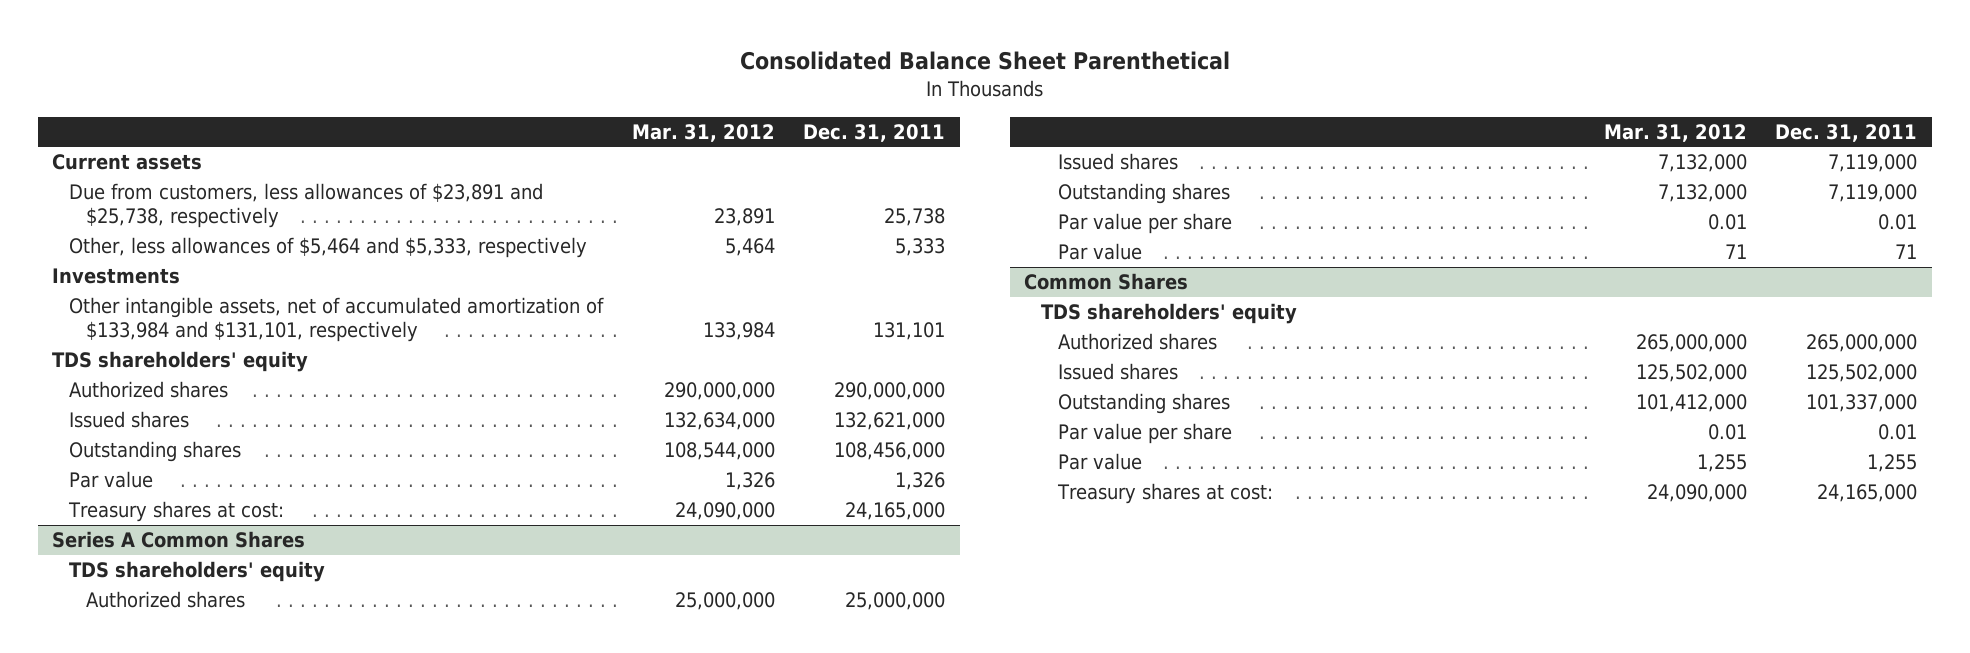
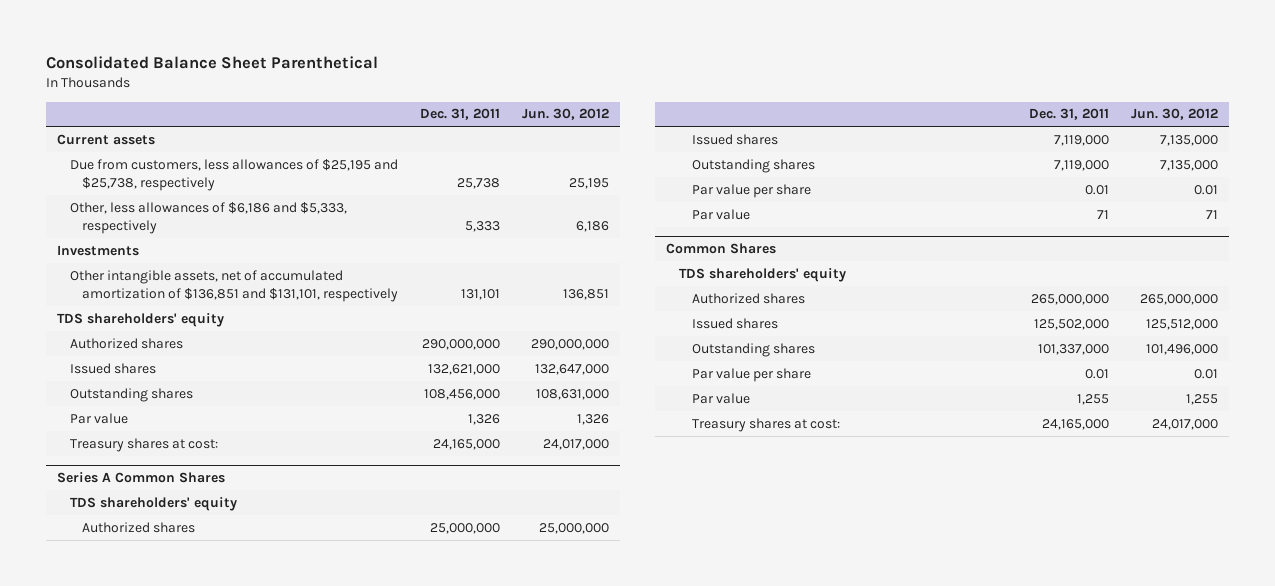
[631,123,775,142] Mar. 31, 2012 -> none
none -> [521,108,609,121] Jun. 30, 2012
[69,183,544,228] Due from customers, less allowances of $23,891 and $25,738, respectively -> [69,158,398,192] Due from customers, less allowances of $25,195 and $25,738, respectively
[69,237,588,259] Other, less allowances of $5,464 and $5,333, respectively -> [69,201,347,235] Other, less allowances of $6,186 and $5,333, respectively
[69,297,605,342] Other intangible assets, net of accumulated amortization of $133,984 and $131,101, respectively -> [69,269,399,303] Other intangible assets, net of accumulated amortization of $136,851 and $131,101, respectively

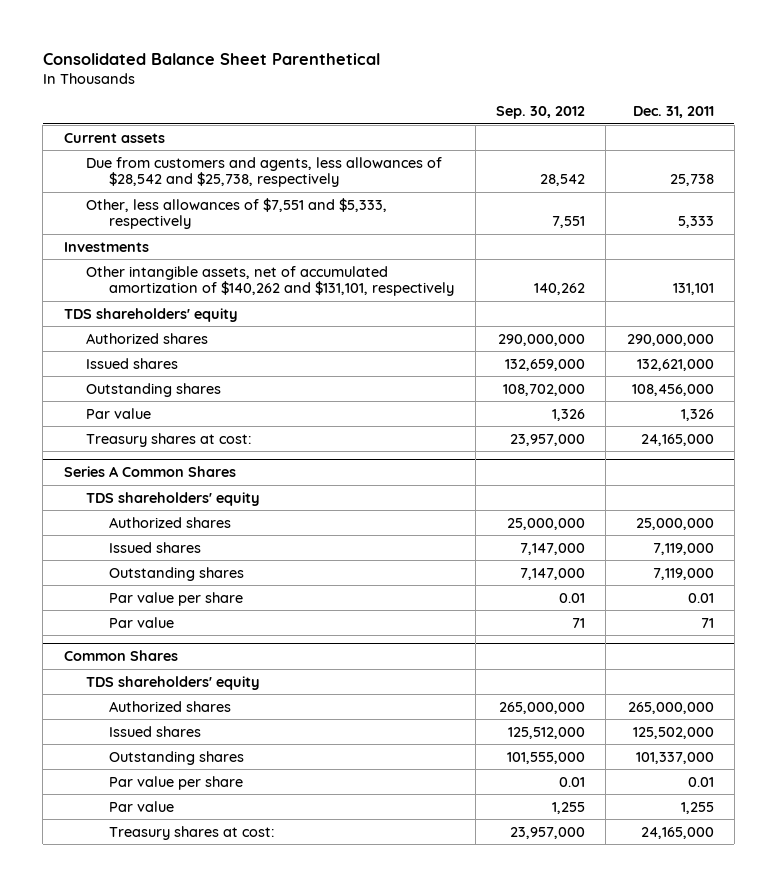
[521,108,609,121] Jun. 30, 2012 -> none
none -> [495,106,585,120] Sep. 30, 2012
[69,158,398,192] Due from customers, less allowances of $25,195 and $25,738, respectively -> [86,156,443,188] Due from customers and agents, less allowances of $28,542 and $25,738, respectively
[69,201,347,235] Other, less allowances of $6,186 and $5,333, respectively -> [86,197,388,230] Other, less allowances of $7,551 and $5,333, respectively
[69,269,399,303] Other intangible assets, net of accumulated amortization of $136,851 and $131,101, respectively -> [86,265,455,297] Other intangible assets, net of accumulated amortization of $140,262 and $131,101, respectively

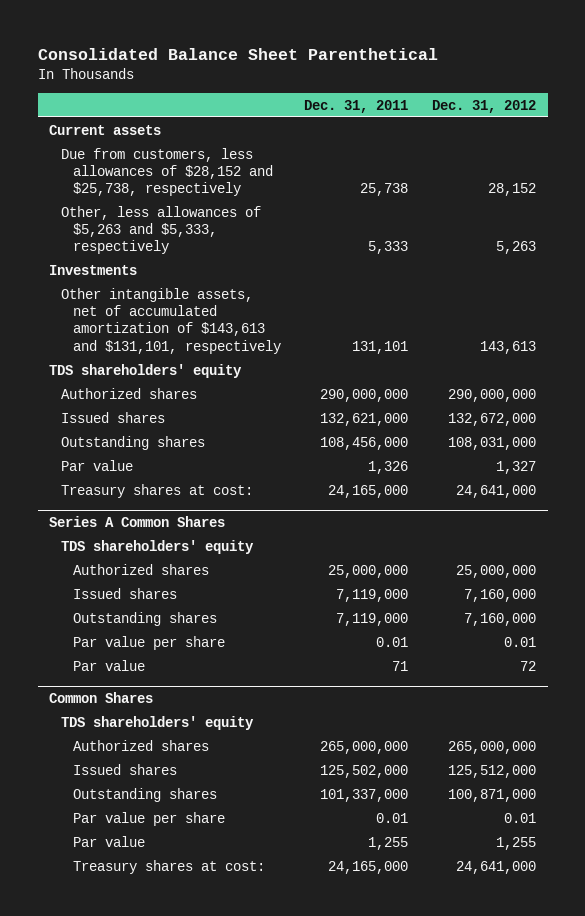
[495,106,585,120] Sep. 30, 2012 -> none
none -> [431,99,536,113] Dec. 31, 2012
[86,156,443,188] Due from customers and agents, less allowances of $28,542 and $25,738, respectively -> [61,147,273,197] Due from customers, less allowances of $28,152 and $25,738, respectively
[86,197,388,230] Other, less allowances of $7,551 and $5,333, respectively -> [61,205,262,255] Other, less allowances of $5,263 and $5,333, respectively
[86,265,455,297] Other intangible assets, net of accumulated amortization of $140,262 and $131,101, respectively -> [61,287,281,354] Other intangible assets, net of accumulated amortization of $143,613 and $131,101, respectively

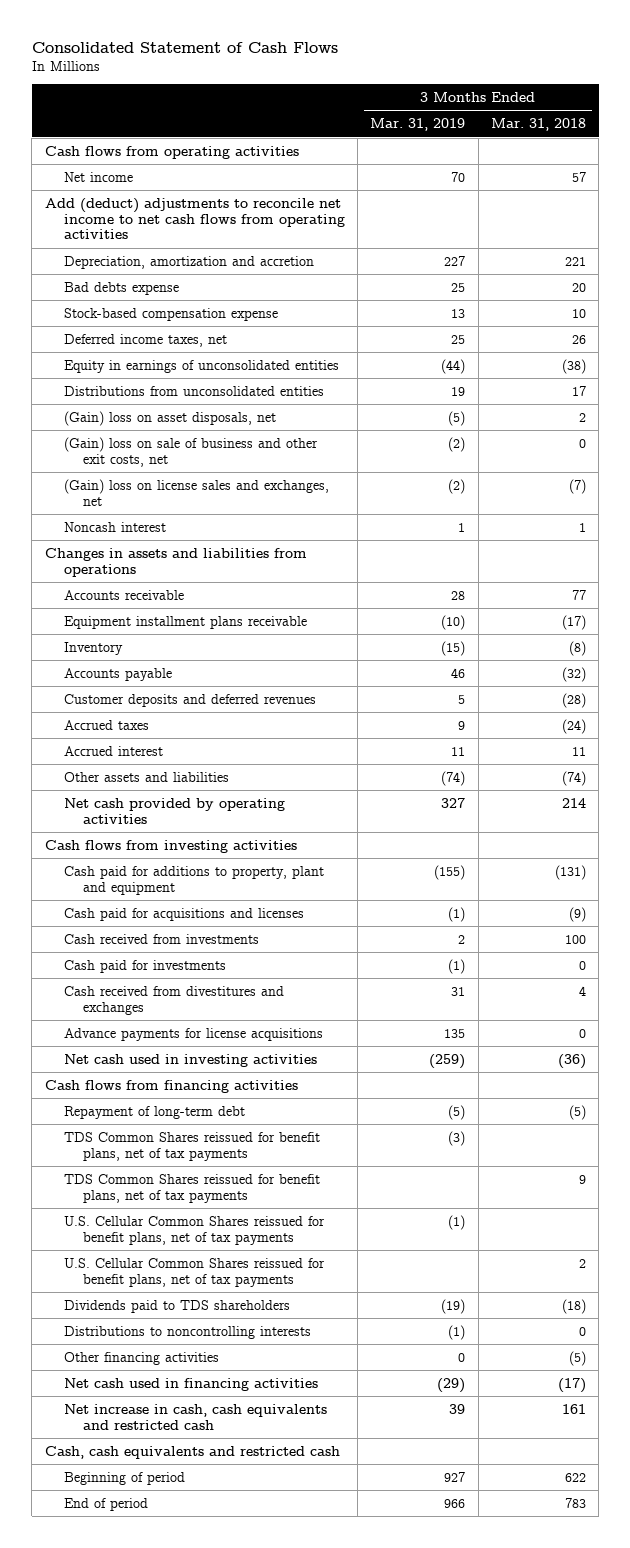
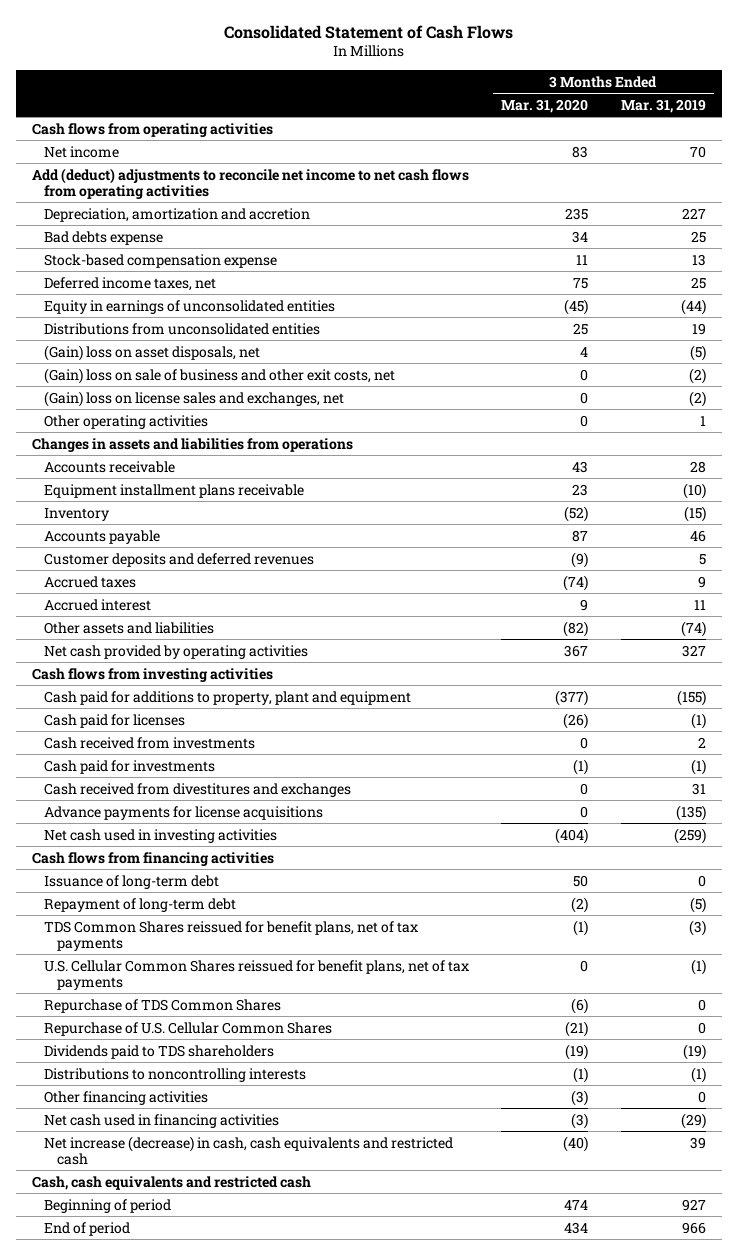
[490,118,586,132] Mar. 31, 2018 -> none
none -> [501,98,589,113] Mar. 31, 2020
[63,521,166,532] Noncash interest -> none
none -> [44,414,209,429] Other operating activities
[63,907,304,921] Cash paid for acquisitions and licenses -> [44,713,186,728] Cash paid for licenses
[444,1028,466,1038] 135 -> [675,804,706,821] (135)
none -> [44,874,220,889] Issuance of long-term debt
[63,1173,320,1203] TDS Common Shares reissued for benefit plans, net of tax payments -> none
[63,1257,325,1287] U.S. Cellular Common Shares reissued for benefit plans, net of tax payments -> none
none -> [44,998,282,1013] Repurchase of TDS Common Shares
none -> [44,1021,333,1036] Repurchase of U.S. Cellular Common Shares
[63,1403,327,1430] Net increase in cash, cash equivalents and restricted cash -> [44,1135,454,1165] Net increase (decrease) in cash, cash equivalents and restricted cash

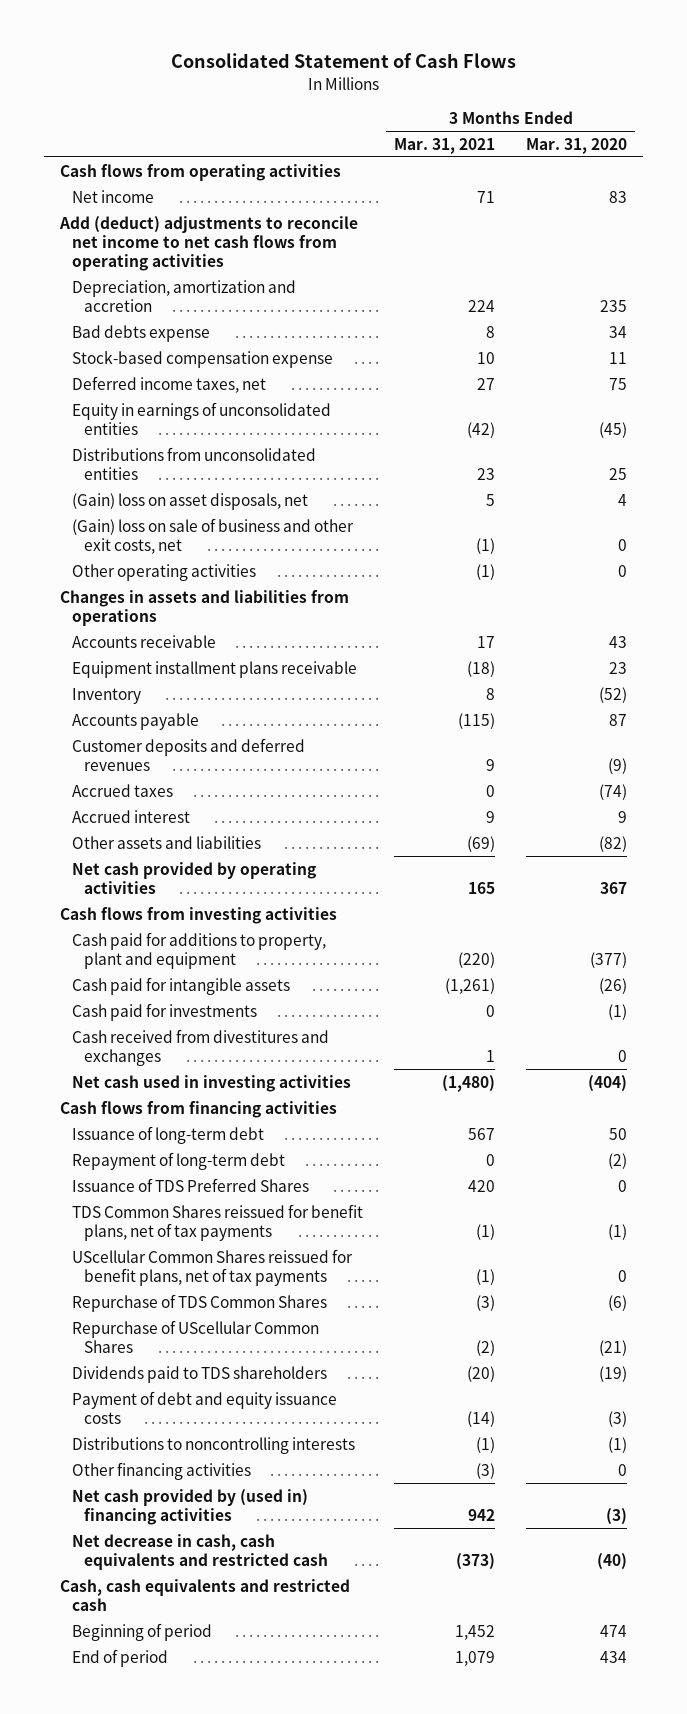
[620,98,706,113] Mar. 31, 2019 -> none
none -> [394,137,496,154] Mar. 31, 2021
[44,390,345,407] (Gain) loss on license sales and exchanges, net -> none
[44,736,256,749] Cash received from investments -> none
[44,713,186,728] Cash paid for licenses -> [71,976,290,995] Cash paid for intangible assets
[44,805,324,820] Advance payments for license acquisitions -> none
none -> [71,1177,309,1192] Issuance of TDS Preferred Shares
[44,959,470,990] U.S. Cellular Common Shares reissued for benefit plans, net of tax payments -> [71,1248,353,1286] UScellular Common Shares reissued for benefit plans, net of tax payments
[44,1021,333,1036] Repurchase of U.S. Cellular Common Shares -> [71,1319,319,1353] Repurchase of UScellular Common Shares
none -> [71,1390,337,1424] Payment of debt and equity issuance costs
[571,1089,589,1106] (3) -> [618,1463,628,1476] 0
[44,1113,280,1128] Net cash used in financing activities -> [71,1488,308,1525] Net cash provided by (used in) financing activities
[44,1135,454,1165] Net increase (decrease) in cash, cash equivalents and restricted cash -> [71,1533,329,1570] Net decrease in cash, cash equivalents and restricted cash

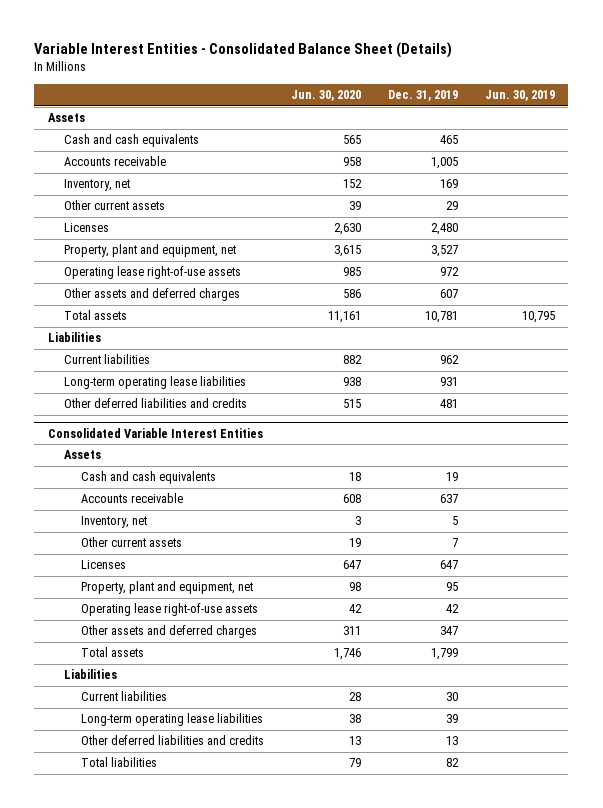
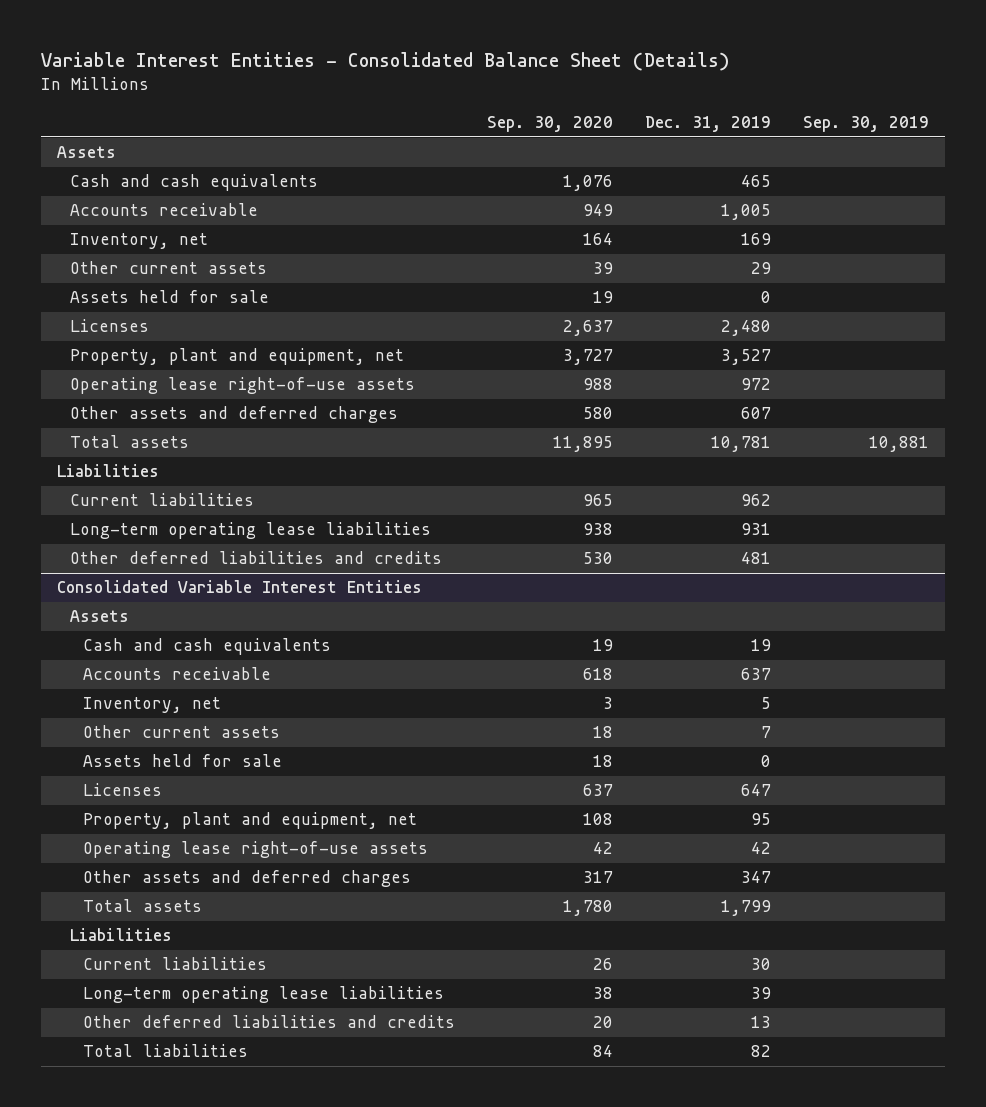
[291,90,362,102] Jun. 30, 2020 -> none
[484,90,555,102] Jun. 30, 2019 -> none
none -> [487,115,614,132] Sep. 30, 2020
none -> [803,115,930,132] Sep. 30, 2019
none -> [70,290,270,304] Assets held for sale
none -> [83,754,283,768] Assets held for sale

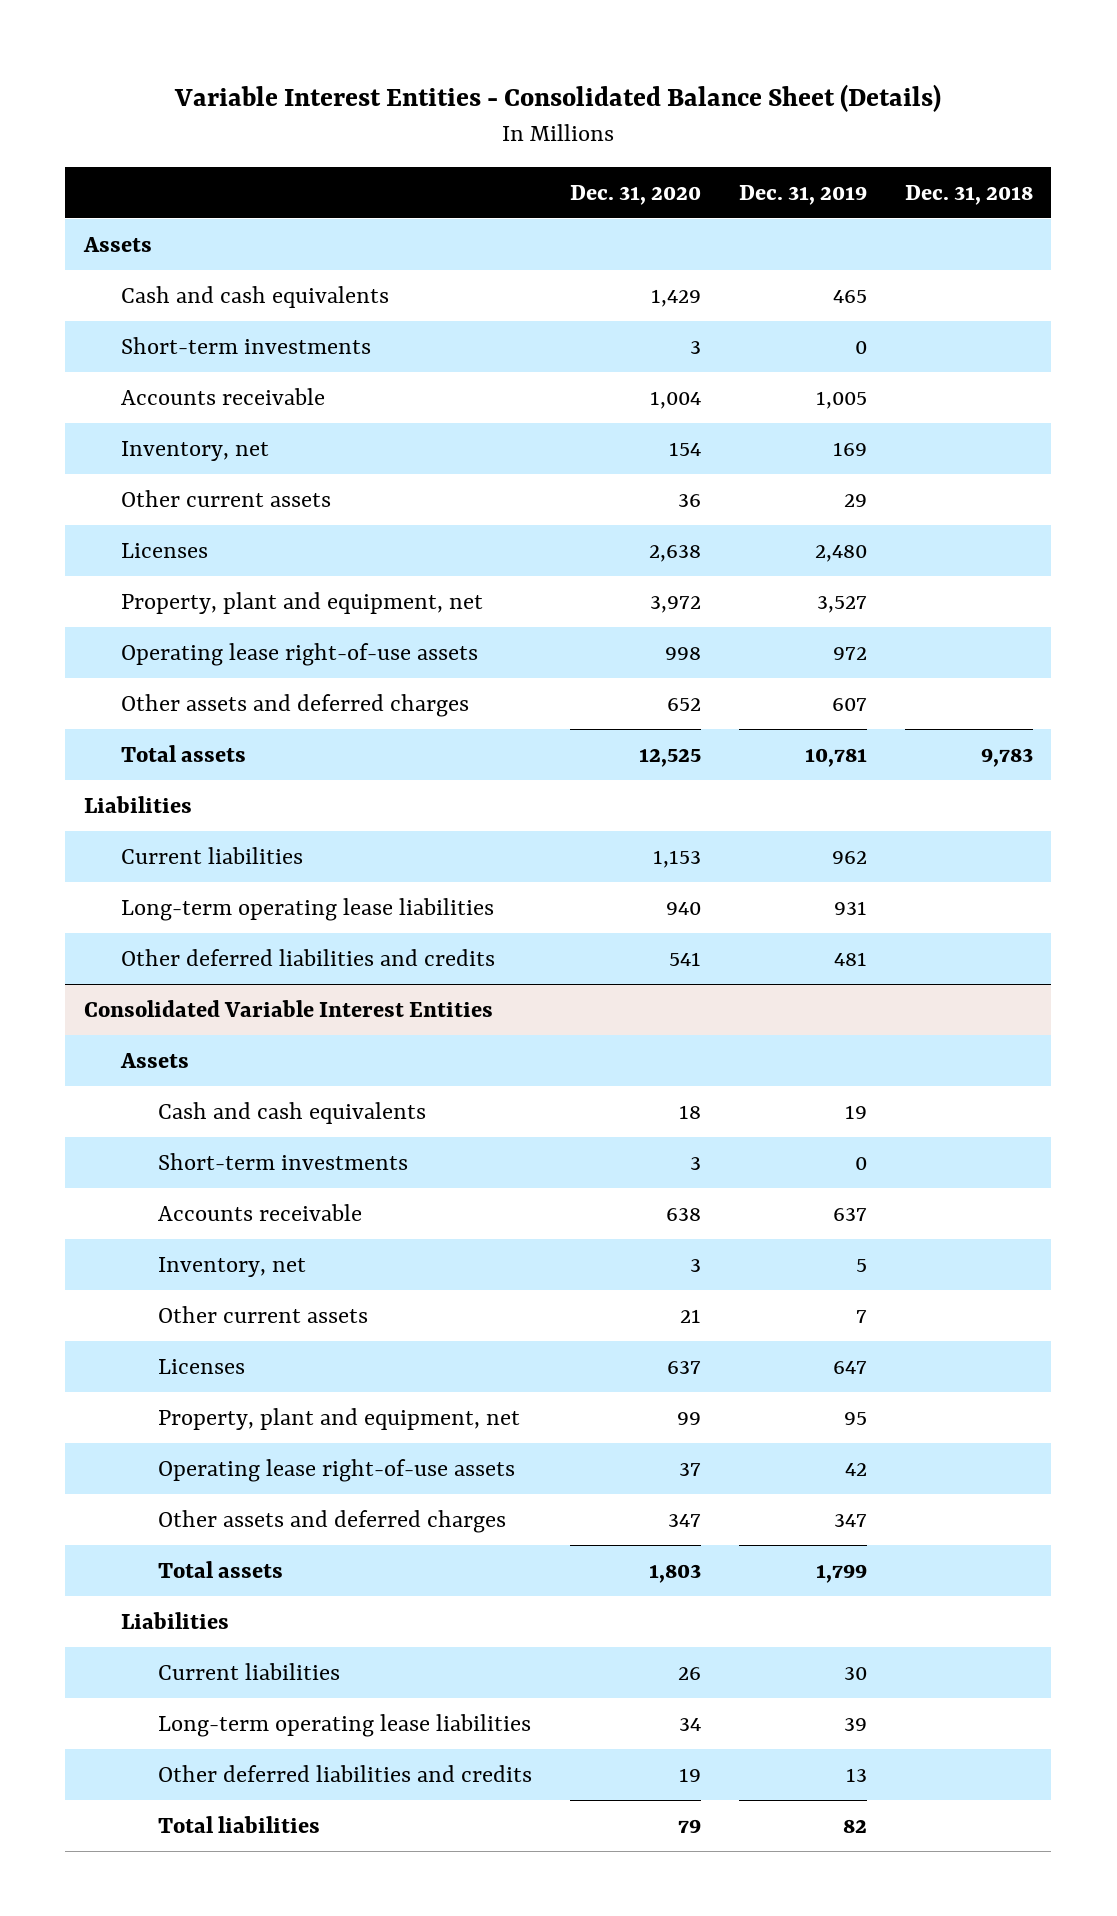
[487,115,614,132] Sep. 30, 2020 -> none
[803,115,930,132] Sep. 30, 2019 -> none
none -> [570,184,702,205] Dec. 31, 2020
none -> [904,184,1033,205] Dec. 31, 2018
none -> [121,336,372,354] Short-term investments
[70,290,270,304] Assets held for sale -> none
none -> [158,1152,409,1170] Short-term investments
[83,754,283,768] Assets held for sale -> none

